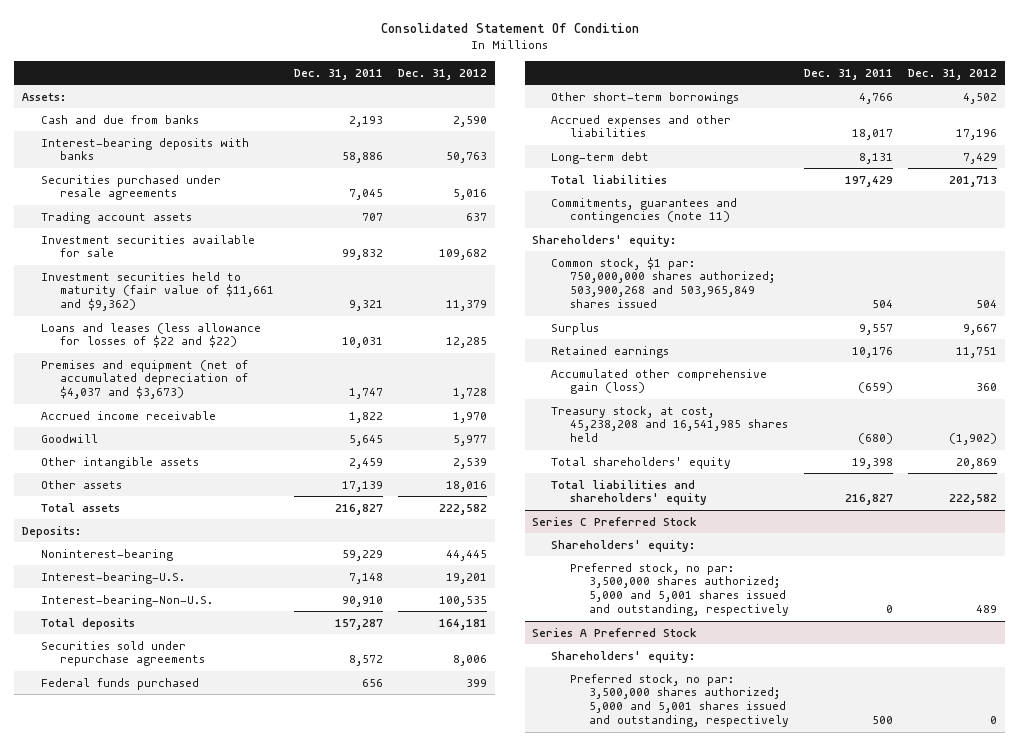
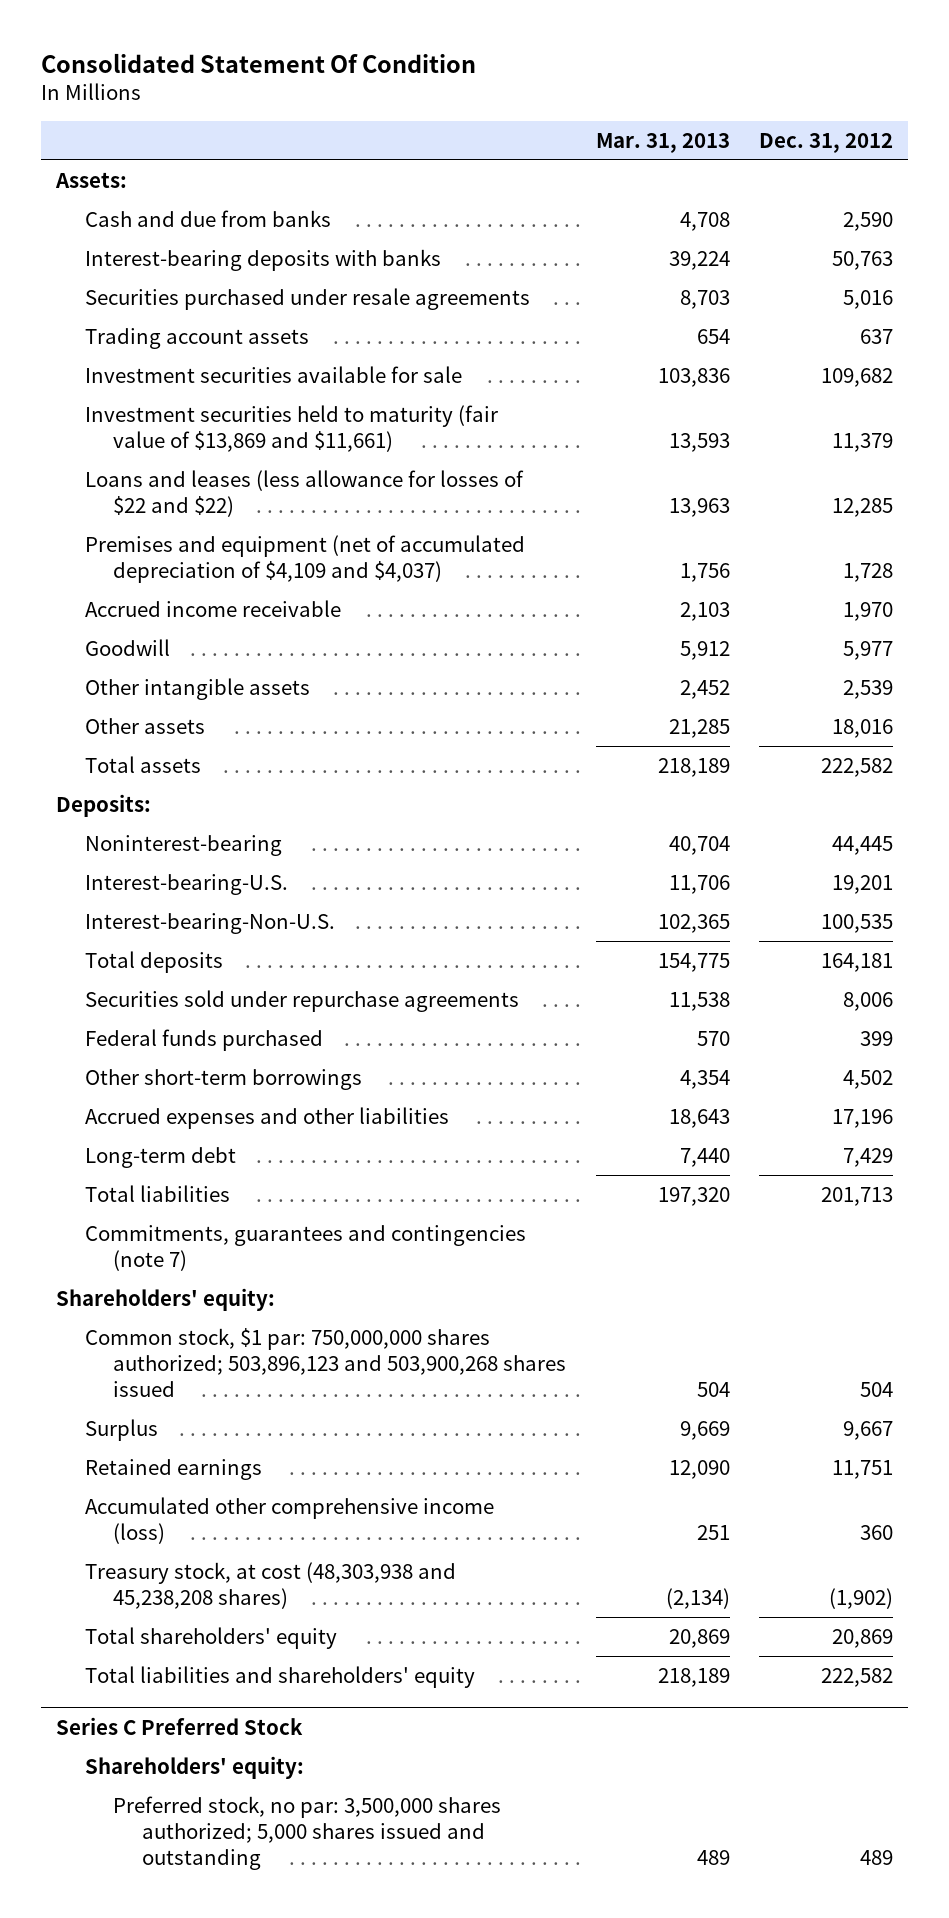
[293,68,383,80] Dec. 31, 2011 -> none
none -> [595,132,730,153] Mar. 31, 2013
[40,271,274,312] Investment securities held to maturity (fair value of $11,661 and $9,362) -> [84,404,498,452] Investment securities held to maturity (fair value of $13,869 and $11,661)
[40,359,248,400] Premises and equipment (net of accumulated depreciation of $4,037 and $3,673) -> [84,534,525,583] Premises and equipment (net of accumulated depreciation of $4,109 and $4,037)
[551,197,738,224] Commitments, guarantees and contingencies (note 11) -> [84,1224,526,1271] Commitments, guarantees and contingencies (note 7)
[551,256,776,309] Common stock, $1 par: 750,000,000 shares authorized; 503,900,268 and 503,965,849 shares issued -> [84,1327,567,1397] Common stock, $1 par: 750,000,000 shares authorized; 503,896,123 and 503,900,268 shares issued
[551,368,768,395] Accumulated other comprehensive gain (loss) -> [84,1496,494,1544] Accumulated other comprehensive income (loss)
[551,405,789,443] Treasury stock, at cost, 45,238,208 and 16,541,985 shares held -> [84,1561,456,1609] Treasury stock, at cost (48,303,938 and 45,238,208 shares)
[532,627,698,637] Series A Preferred Stock -> none
[551,650,696,663] Shareholders' equity: -> none
[570,673,789,728] Preferred stock, no par: 3,500,000 shares authorized; 5,000 and 5,001 shares issued and outstanding, respectively -> none
[570,562,789,617] Preferred stock, no par: 3,500,000 shares authorized; 5,000 and 5,001 shares issued and outstanding, respectively -> [113,1795,502,1870] Preferred stock, no par: 3,500,000 shares authorized; 5,000 shares issued and outstanding

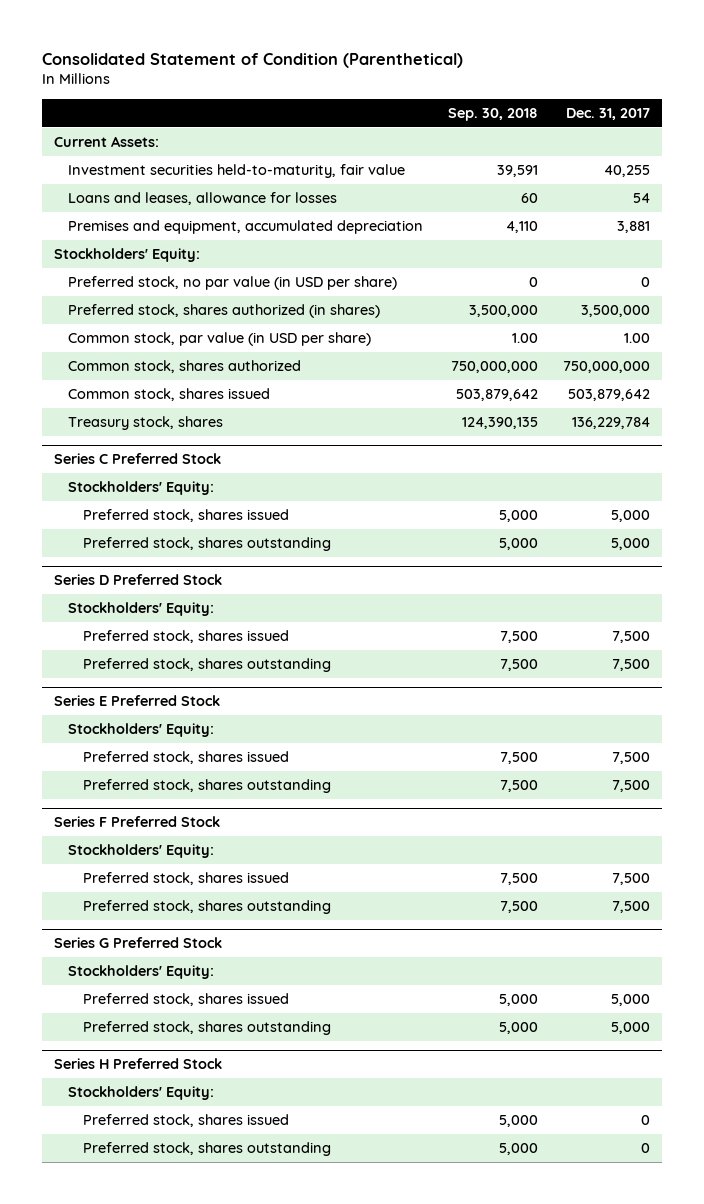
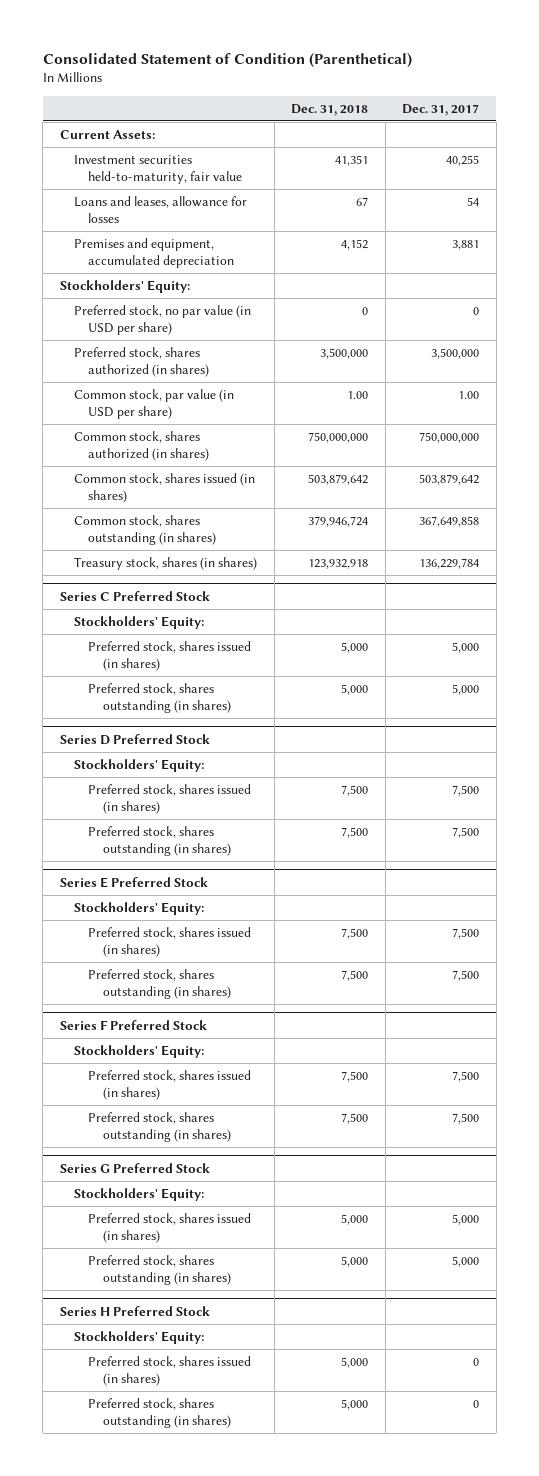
[448,107,539,121] Sep. 30, 2018 -> none
none -> [291,103,369,116] Dec. 31, 2018
[68,360,302,374] Common stock, shares authorized -> [74,430,210,462] Common stock, shares authorized (in shares)
[68,388,271,402] Common stock, shares issued -> [74,472,256,504] Common stock, shares issued (in shares)
none -> [74,514,217,546] Common stock, shares outstanding (in shares)
[68,416,224,431] Treasury stock, shares -> [74,556,258,570] Treasury stock, shares (in shares)
[82,509,289,523] Preferred stock, shares issued -> [88,640,252,672] Preferred stock, shares issued (in shares)
[82,537,331,552] Preferred stock, shares outstanding -> [88,682,231,714] Preferred stock, shares outstanding (in shares)
[82,630,289,644] Preferred stock, shares issued -> [88,783,252,815] Preferred stock, shares issued (in shares)
[82,658,331,673] Preferred stock, shares outstanding -> [88,825,231,857] Preferred stock, shares outstanding (in shares)
[82,751,289,765] Preferred stock, shares issued -> [88,926,252,958] Preferred stock, shares issued (in shares)
[82,779,331,794] Preferred stock, shares outstanding -> [88,968,231,1000] Preferred stock, shares outstanding (in shares)
[82,872,289,886] Preferred stock, shares issued -> [88,1069,252,1101] Preferred stock, shares issued (in shares)
[82,900,331,915] Preferred stock, shares outstanding -> [88,1111,231,1143] Preferred stock, shares outstanding (in shares)
[82,993,289,1007] Preferred stock, shares issued -> [88,1212,252,1244] Preferred stock, shares issued (in shares)
[82,1021,331,1036] Preferred stock, shares outstanding -> [88,1254,231,1286] Preferred stock, shares outstanding (in shares)
[82,1114,289,1128] Preferred stock, shares issued -> [88,1355,252,1387] Preferred stock, shares issued (in shares)
[82,1142,331,1157] Preferred stock, shares outstanding -> [88,1397,231,1429] Preferred stock, shares outstanding (in shares)

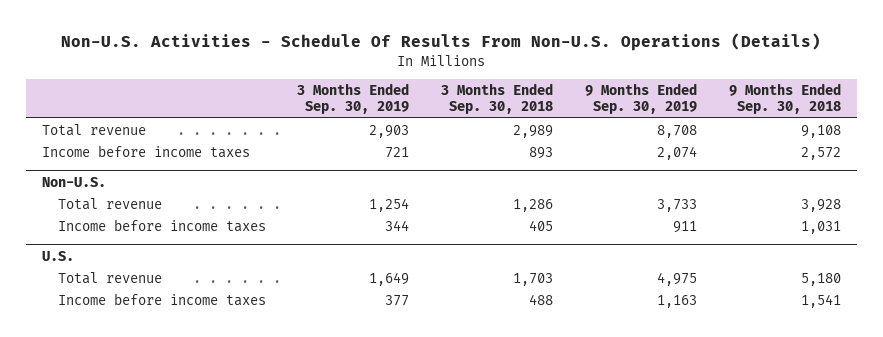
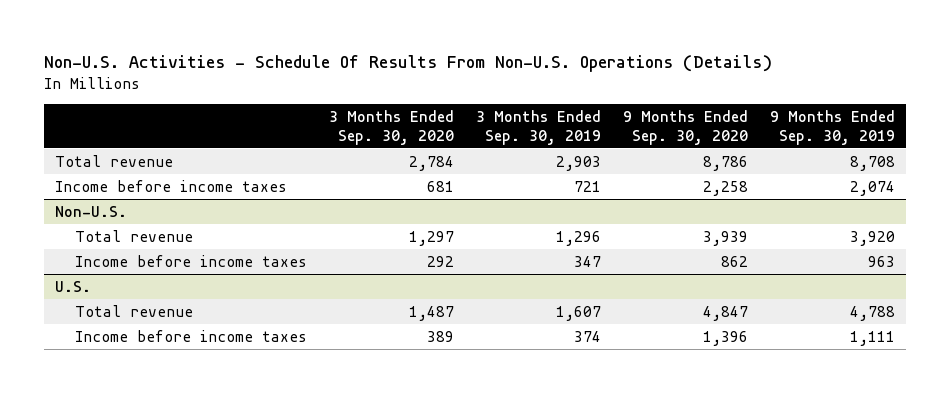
[441,83,554,115] 3 Months Ended Sep. 30, 2018 -> none
[728,83,841,115] 9 Months Ended Sep. 30, 2018 -> none
none -> [328,109,454,145] 3 Months Ended Sep. 30, 2020
none -> [622,109,748,145] 9 Months Ended Sep. 30, 2020
[369,197,410,212] 1,254 -> [555,230,601,246] 1,296
[656,198,697,212] 3,733 -> [850,230,896,246] 3,920
[385,219,410,231] 344 -> [573,255,601,267] 347
[672,220,697,233] 911 -> [868,255,896,267] 963
[369,271,410,286] 1,649 -> [555,305,601,321] 1,607
[656,271,697,286] 4,975 -> [850,305,896,321] 4,788
[385,294,410,306] 377 -> [573,330,601,342] 374
[656,294,697,308] 1,163 -> [850,330,896,346] 1,111

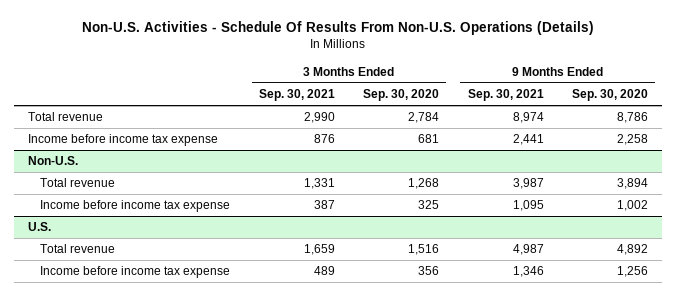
[475,109,601,145] 3 Months Ended Sep. 30, 2019 -> none
[770,109,896,145] 9 Months Ended Sep. 30, 2019 -> none
none -> [258,89,335,102] Sep. 30, 2021
none -> [467,89,544,102] Sep. 30, 2021
[55,179,288,192] Income before income taxes -> [28,134,219,147] Income before income tax expense
[408,230,454,246] 1,297 -> [408,178,440,190] 1,268
[702,230,748,246] 3,939 -> [617,178,649,190] 3,894
[74,254,307,267] Income before income taxes -> [40,200,231,213] Income before income tax expense
[426,255,454,267] 292 -> [418,200,440,210] 325
[720,255,748,267] 862 -> [617,200,649,212] 1,002
[408,305,454,321] 1,487 -> [408,244,440,256] 1,516
[702,305,748,321] 4,847 -> [617,244,649,256] 4,892
[74,329,307,342] Income before income taxes -> [40,266,231,279] Income before income tax expense
[426,330,454,342] 389 -> [418,266,440,276] 356
[702,330,748,346] 1,396 -> [617,266,649,278] 1,256

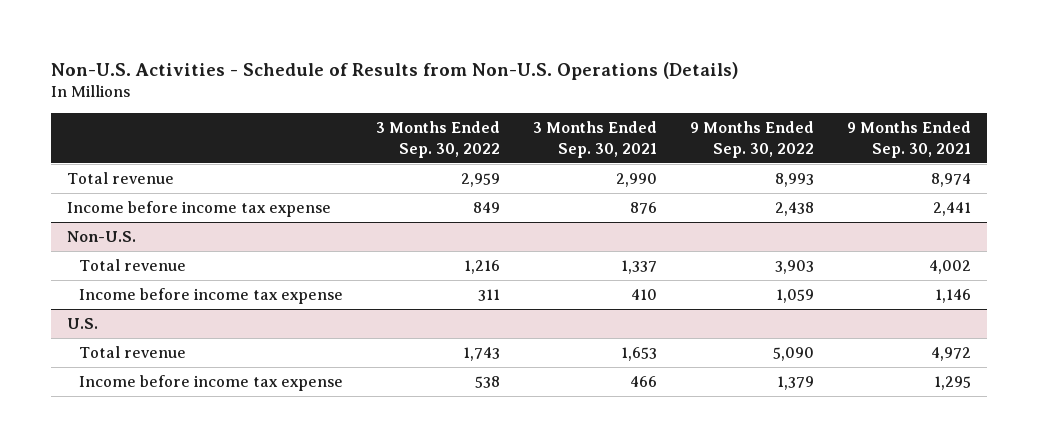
[82,21,595,36] Non-U.S. Activities - Schedule Of Results From Non-U.S. Operations (Details) -> [50,61,739,80] Non-U.S. Activities - Schedule of Results from Non-U.S. Operations (Details)
[363,89,440,102] Sep. 30, 2020 -> none
[572,89,649,102] Sep. 30, 2020 -> none
none -> [376,121,501,158] 3 Months Ended Sep. 30, 2022
none -> [689,121,814,158] 9 Months Ended Sep. 30, 2022
[303,178,335,190] 1,331 -> [621,259,658,274] 1,337
[512,178,544,190] 3,987 -> [928,259,971,274] 4,002
[313,200,335,210] 387 -> [631,288,658,300] 410
[512,200,544,212] 1,095 -> [934,288,971,303] 1,146
[303,244,335,256] 1,659 -> [621,346,658,361] 1,653
[512,244,544,256] 4,987 -> [930,346,971,361] 4,972
[313,266,335,276] 489 -> [630,375,658,387] 466
[512,266,544,278] 1,346 -> [933,375,971,390] 1,295

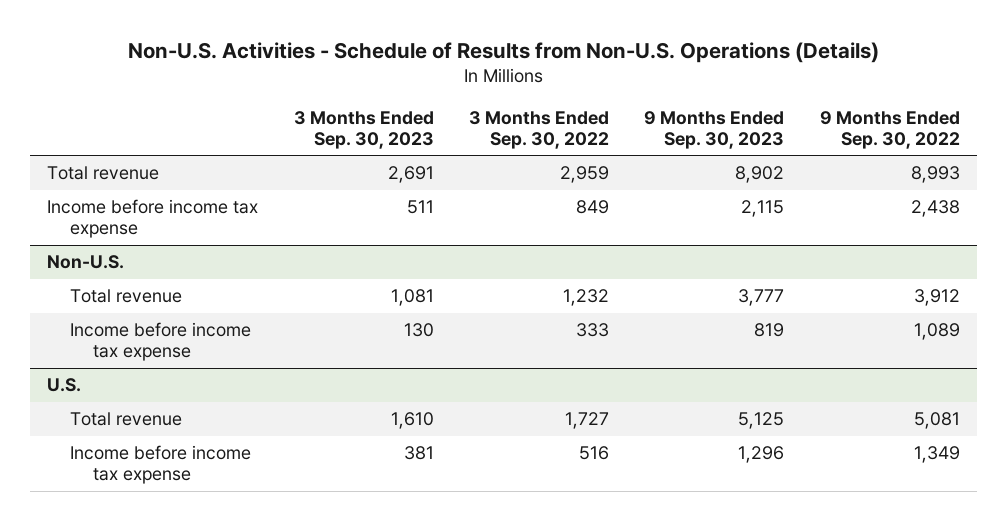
[533,121,658,158] 3 Months Ended Sep. 30, 2021 -> none
[846,121,971,158] 9 Months Ended Sep. 30, 2021 -> none
none -> [293,110,434,149] 3 Months Ended Sep. 30, 2023
none -> [644,110,785,149] 9 Months Ended Sep. 30, 2023
[464,259,501,274] 1,216 -> [563,289,610,307] 1,232
[774,259,814,274] 3,903 -> [913,289,960,307] 3,912
[478,288,501,301] 311 -> [576,323,610,338] 333
[775,288,814,303] 1,059 -> [913,323,960,341] 1,089
[463,346,501,361] 1,743 -> [565,412,610,430] 1,727
[772,346,814,361] 5,090 -> [913,412,960,430] 5,081
[475,375,501,388] 538 -> [579,446,610,461] 516
[776,375,814,390] 1,379 -> [913,446,960,464] 1,349

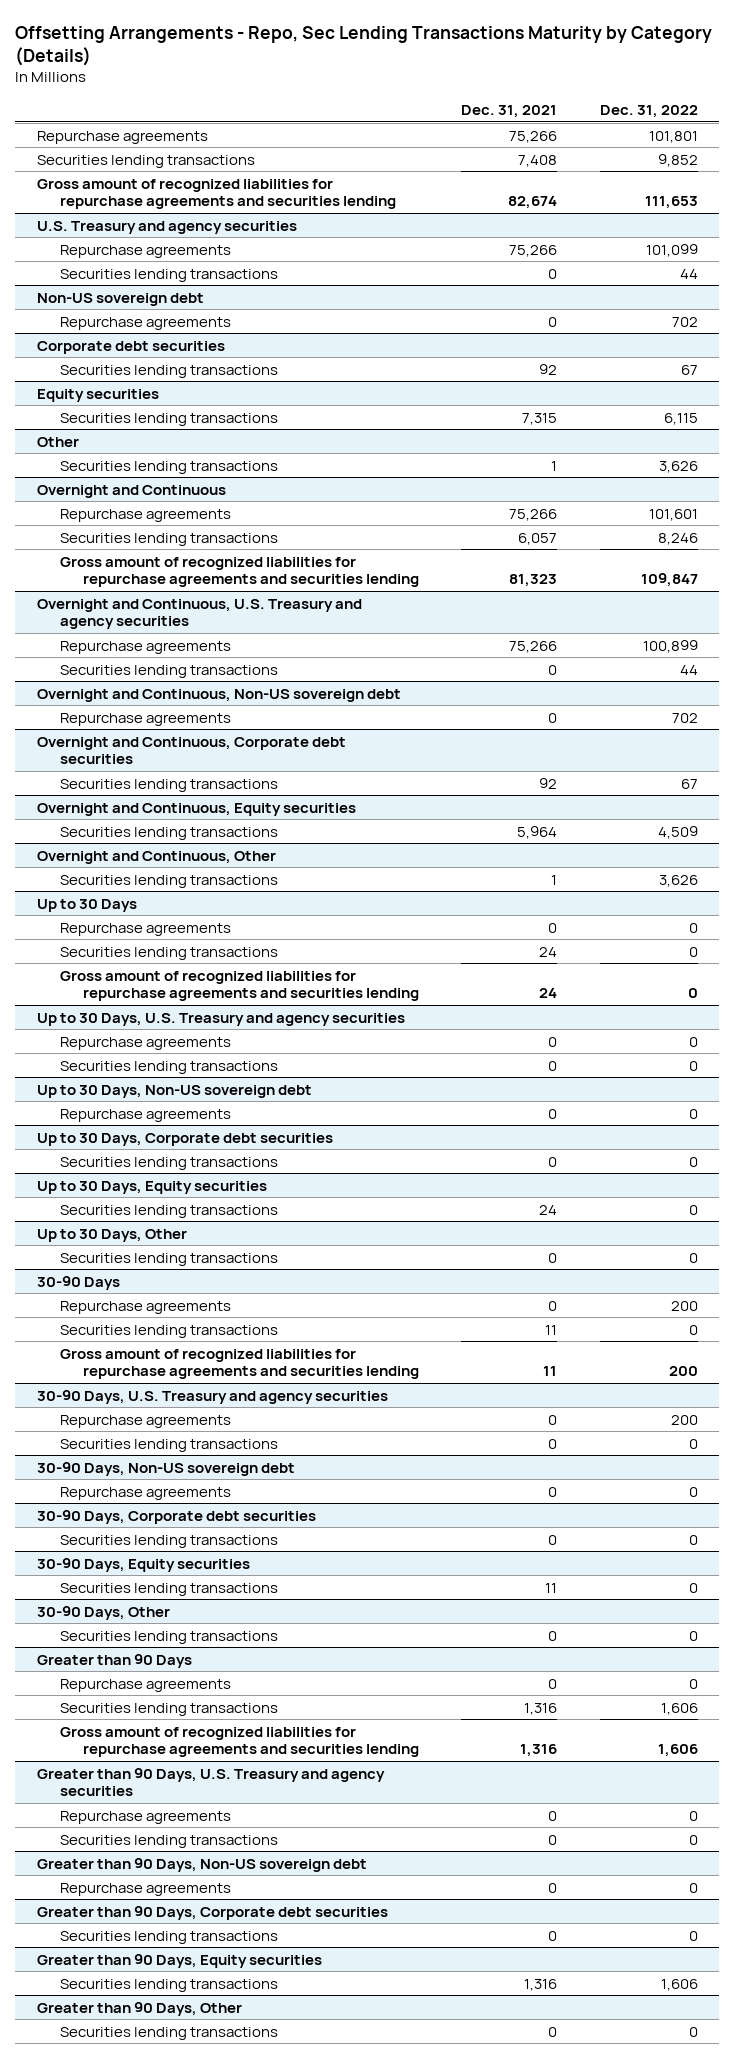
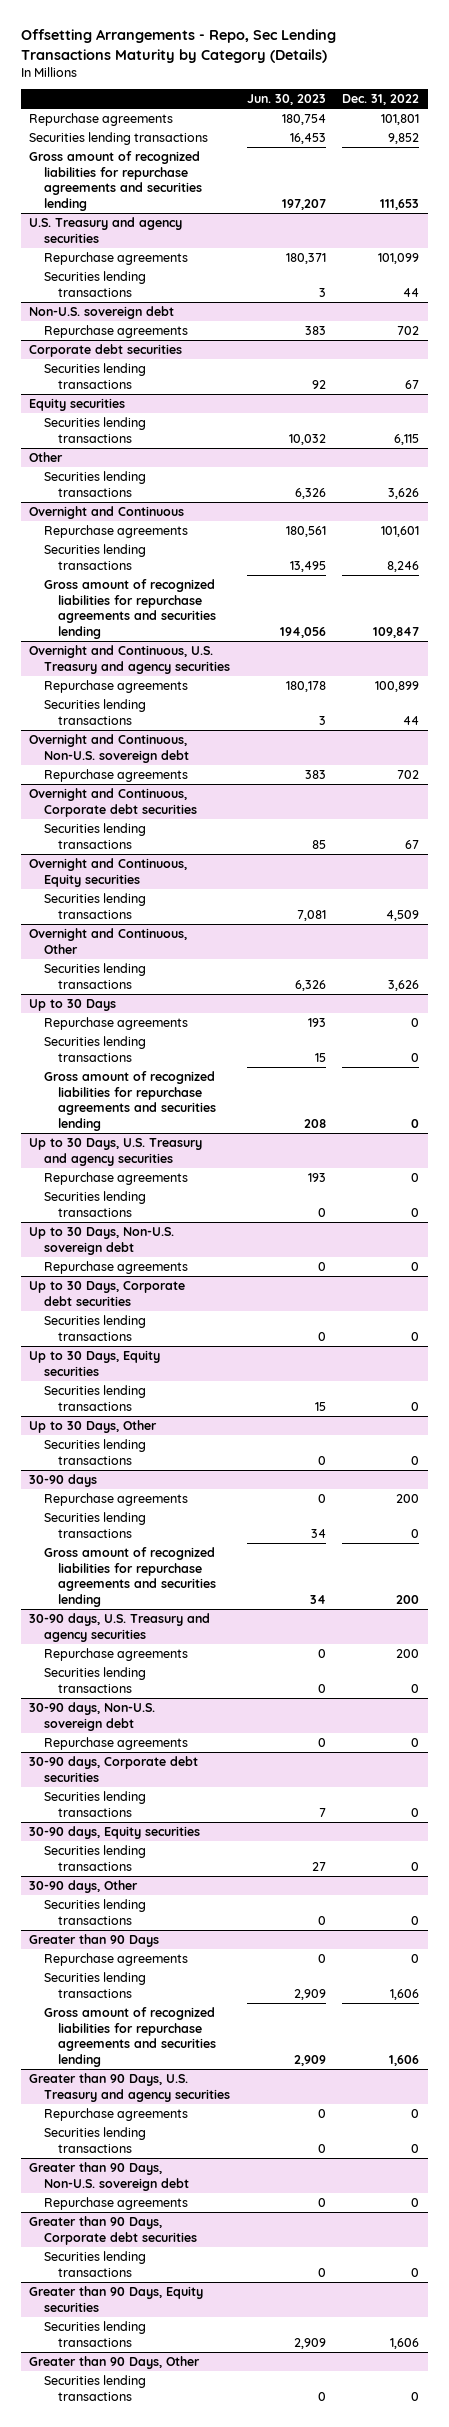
[461,105,558,119] Dec. 31, 2021 -> none
none -> [246,94,326,106] Jun. 30, 2023
[36,292,204,306] Non-US sovereign debt -> [29,305,175,319] Non-U.S. sovereign debt
[36,688,401,702] Overnight and Continuous, Non-US sovereign debt -> [29,733,189,763] Overnight and Continuous, Non-U.S. sovereign debt
[36,1084,312,1098] Up to 30 Days, Non-US sovereign debt -> [29,1226,175,1255] Up to 30 Days, Non-U.S. sovereign debt
[36,1275,120,1290] 30-90 Days -> [29,1473,98,1487] 30-90 days
[36,1389,388,1404] 30-90 Days, U.S. Treasury and agency securities -> [29,1612,211,1642] 30-90 days, U.S. Treasury and agency securities
[36,1461,295,1476] 30-90 Days, Non-US sovereign debt -> [29,1701,156,1731] 30-90 days, Non-U.S. sovereign debt
[36,1509,316,1524] 30-90 Days, Corporate debt securities -> [29,1755,199,1782] 30-90 days, Corporate debt securities
[36,1557,250,1572] 30-90 Days, Equity securities -> [29,1825,201,1839] 30-90 days, Equity securities
[36,1605,170,1620] 30-90 Days, Other -> [29,1879,139,1893] 30-90 days, Other
[36,1857,367,1872] Greater than 90 Days, Non-US sovereign debt -> [29,2161,189,2191] Greater than 90 Days, Non-U.S. sovereign debt

